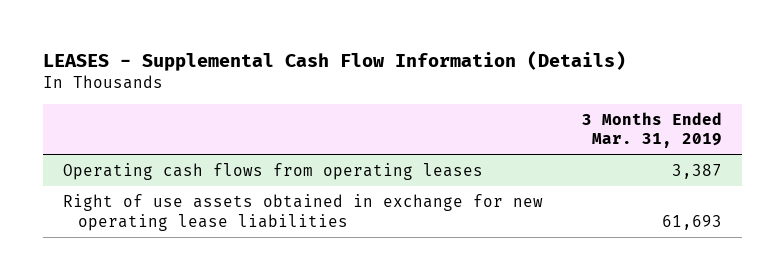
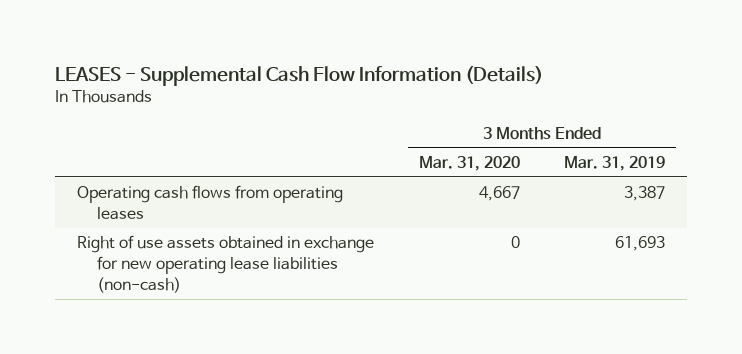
none -> [418,155,520,171] Mar. 31, 2020
[62,194,543,231] Right of use assets obtained in exchange for new operating lease liabilities -> [77,235,375,294] Right of use assets obtained in exchange for new operating lease liabilities (non-cash)

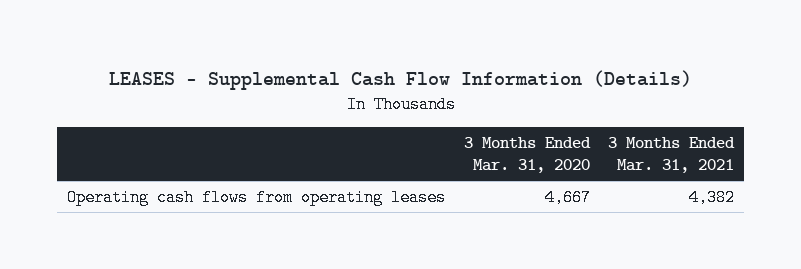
[563,155,665,171] Mar. 31, 2019 -> none
none -> [608,136,736,174] 3 Months Ended Mar. 31, 2021
[77,235,375,294] Right of use assets obtained in exchange for new operating lease liabilities (non-cash) -> none

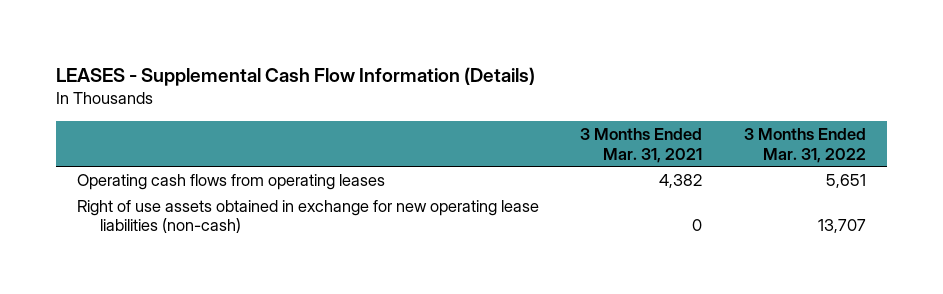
[463,136,591,174] 3 Months Ended Mar. 31, 2020 -> none
none -> [744,128,867,163] 3 Months Ended Mar. 31, 2022
none -> [76,199,539,234] Right of use assets obtained in exchange for new operating lease liabilities (non-cash)

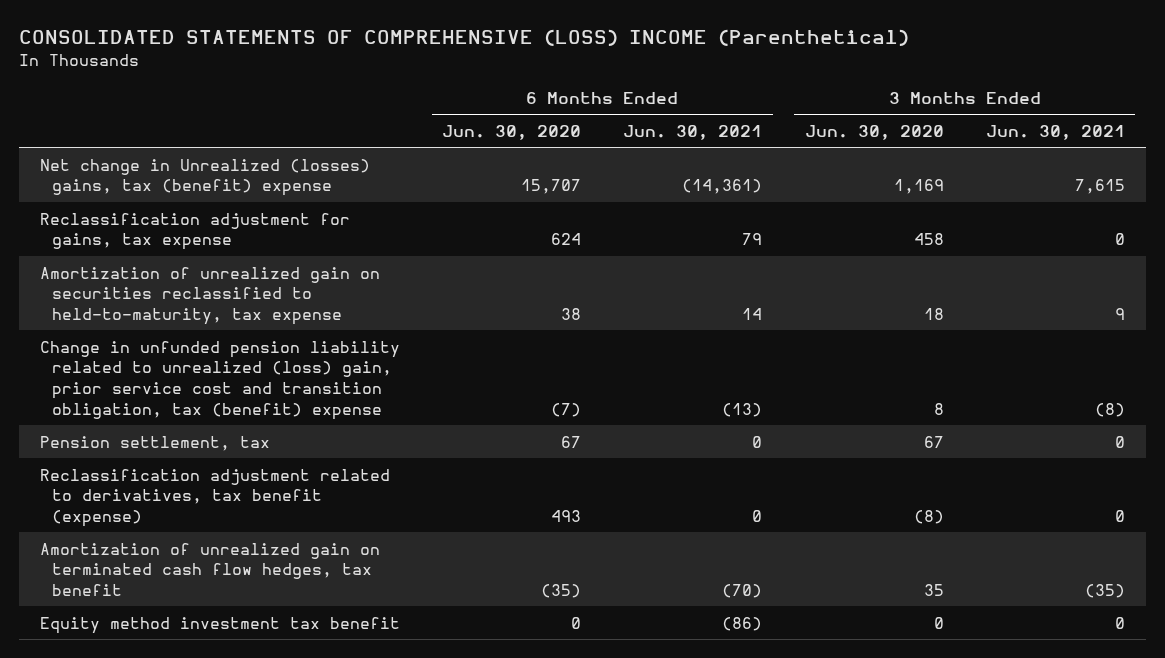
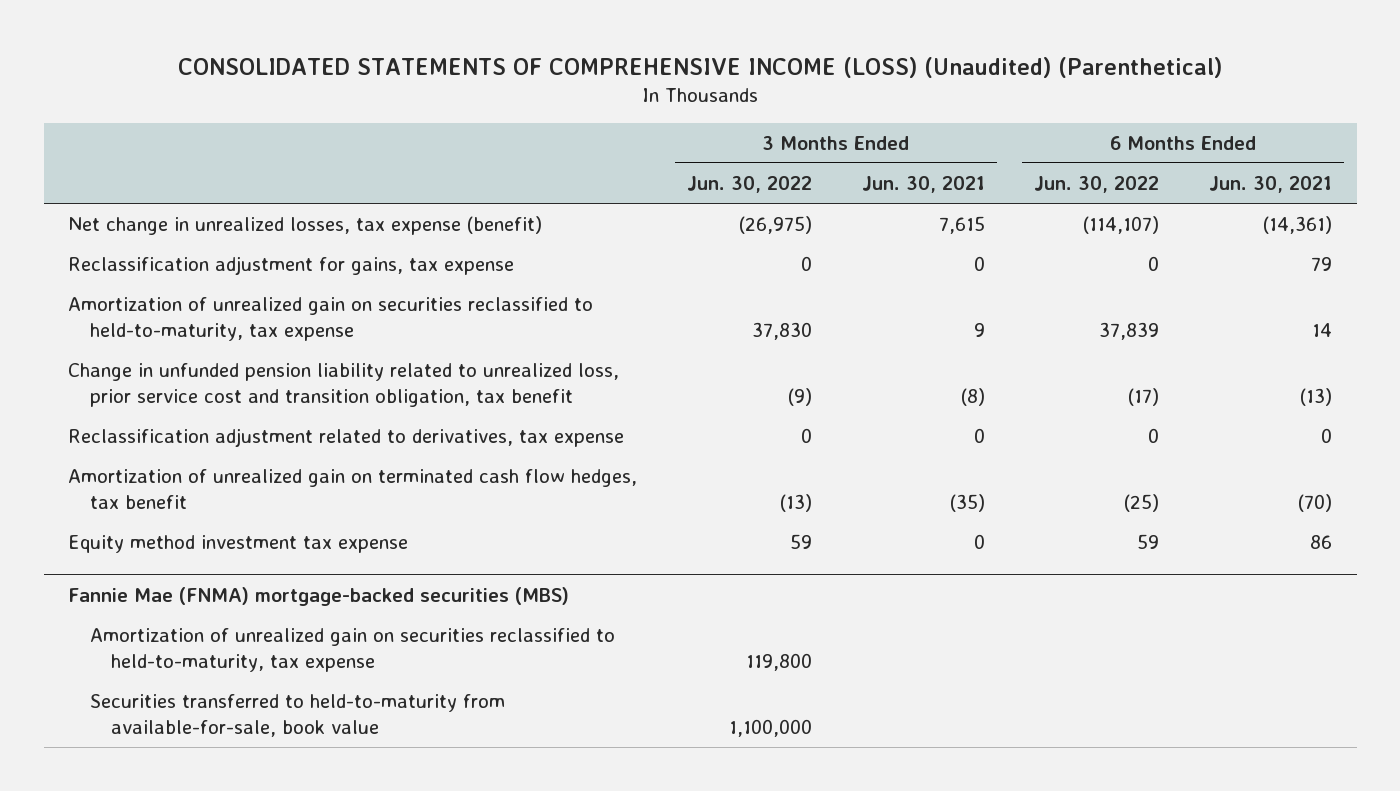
[19,29,910,47] CONSOLIDATED STATEMENTS OF COMPREHENSIVE (LOSS) INCOME (Parenthetical) -> [178,57,1223,79] CONSOLIDATED STATEMENTS OF COMPREHENSIVE INCOME (LOSS) (Unaudited) (Parenthetical)
[442,125,582,141] Jun. 30, 2020 -> none
[804,125,944,141] Jun. 30, 2020 -> none
none -> [687,175,813,193] Jun. 30, 2022
none -> [1034,175,1160,193] Jun. 30, 2022
[40,158,371,197] Net change in Unrealized (losses) gains, tax (benefit) expense -> [68,215,543,235] Net change in unrealized losses, tax expense (benefit)
[40,435,271,451] Pension settlement, tax -> none
[40,340,401,420] Change in unfunded pension liability related to unrealized (loss) gain, prior service cost and transition obligation, tax (benefit) expense -> [68,362,620,407] Change in unfunded pension liability related to unrealized loss, prior service cost and transition obligation, tax benefit
[40,468,391,527] Reclassification adjustment related to derivatives, tax benefit (expense) -> [68,427,625,447] Reclassification adjustment related to derivatives, tax expense
[40,616,401,634] Equity method investment tax benefit -> [68,534,409,553] Equity method investment tax expense
[722,616,763,631] (86) -> [1310,534,1333,549] 86
none -> [68,586,570,606] Fannie Mae (FNMA) mortgage-backed securities (MBS)
none -> [89,627,615,672] Amortization of unrealized gain on securities reclassified to held-to-maturity, tax expense
none -> [89,693,505,737] Securities transferred to held-to-maturity from available-for-sale, book value

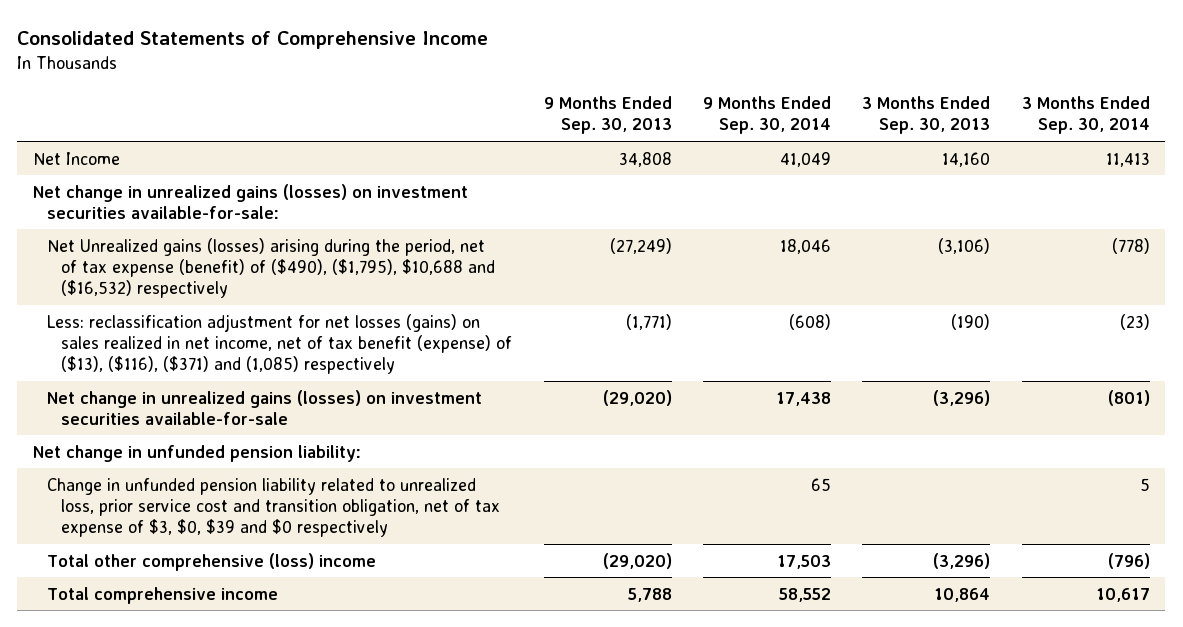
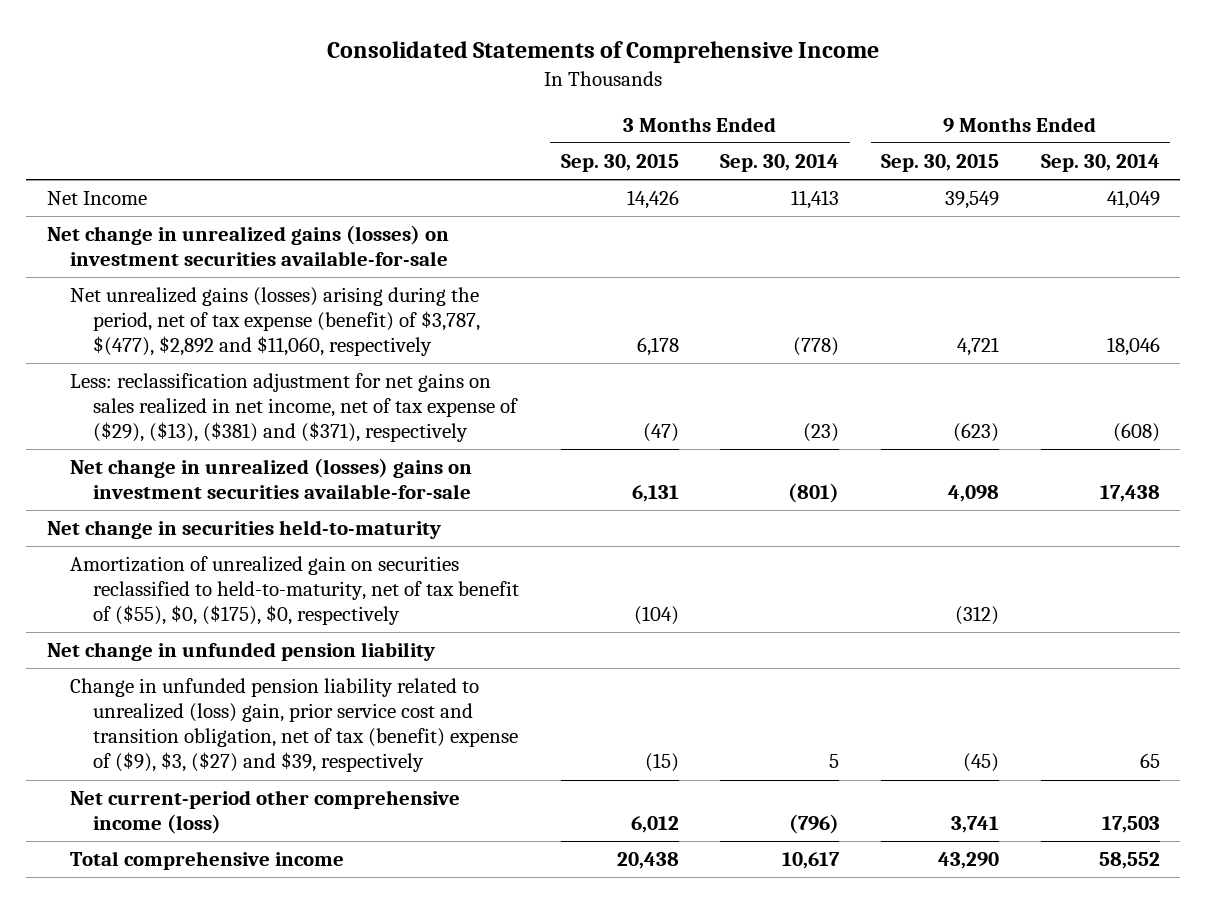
[543,96,672,135] 9 Months Ended Sep. 30, 2013 -> none
[862,96,991,135] 3 Months Ended Sep. 30, 2013 -> none
none -> [560,153,679,172] Sep. 30, 2015
none -> [881,153,1000,172] Sep. 30, 2015
[33,183,469,219] Net change in unrealized gains (losses) on investment securities available-for-sale: -> [46,225,449,267] Net change in unrealized gains (losses) on investment securities available-for-sale
[47,237,496,299] Net Unrealized gains (losses) arising during the period, net of tax expense (benefit) of ($490), ($1,795), $10,688 and ($16,532) respectively -> [69,287,481,357] Net unrealized gains (losses) arising during the period, net of tax expense (benefit) of $3,787, $(477), $2,892 and $11,060, respectively
[47,313,513,375] Less: reclassification adjustment for net losses (gains) on sales realized in net income, net of tax benefit (expense) of ($13), ($116), ($371) and (1,085) respectively -> [69,373,519,443] Less: reclassification adjustment for net gains on sales realized in net income, net of tax expense of ($29), ($13), ($381) and ($371), respectively
[47,389,483,425] Net change in unrealized gains (losses) on investment securities available-for-sale -> [69,458,472,500] Net change in unrealized (losses) gains on investment securities available-for-sale
none -> [46,520,441,540] Net change in securities held-to-maturity
none -> [69,556,520,626] Amortization of unrealized gain on securities reclassified to held-to-maturity, net of tax benefit of ($55), $0, ($175), $0, respectively
[33,444,362,462] Net change in unfunded pension liability: -> [46,642,435,662] Net change in unfunded pension liability
[47,477,501,538] Change in unfunded pension liability related to unrealized loss, prior service cost and transition obligation, net of tax expense of $3, $0, $39 and $0 respectively -> [69,678,519,773] Change in unfunded pension liability related to unrealized (loss) gain, prior service cost and transition obligation, net of tax (benefit) expense of ($9), $3, ($27) and $39, respectively
[47,552,377,571] Total other comprehensive (loss) income -> [69,790,460,835] Net current-period other comprehensive income (loss)

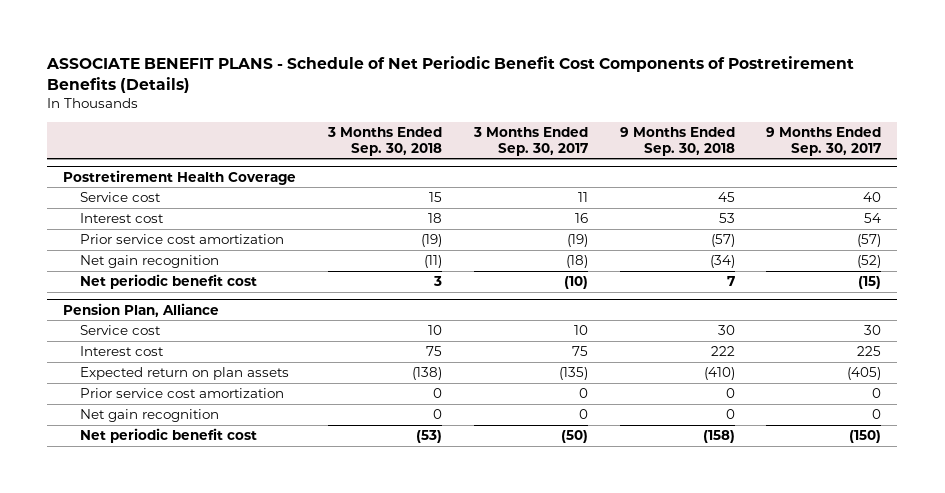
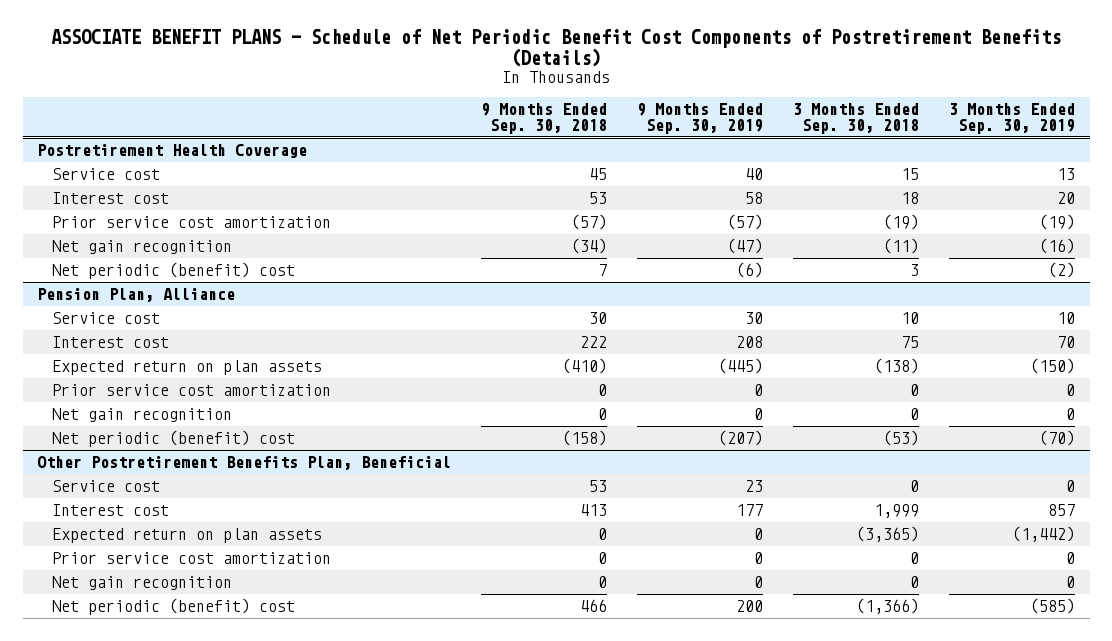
[472,126,588,156] 3 Months Ended Sep. 30, 2017 -> none
[766,126,882,156] 9 Months Ended Sep. 30, 2017 -> none
none -> [637,102,764,134] 9 Months Ended Sep. 30, 2019
none -> [948,102,1075,134] 3 Months Ended Sep. 30, 2019
[79,274,257,290] Net periodic benefit cost -> [52,262,296,280] Net periodic (benefit) cost
[79,428,257,444] Net periodic benefit cost -> [52,430,296,448] Net periodic (benefit) cost
none -> [37,456,452,471] Other Postretirement Benefits Plan, Beneficial
none -> [52,480,161,493] Service cost
none -> [52,504,170,517] Interest cost
none -> [52,528,323,544] Expected return on plan assets
none -> [52,552,332,565] Prior service cost amortization
none -> [52,576,233,591] Net gain recognition
none -> [52,598,296,616] Net periodic (benefit) cost

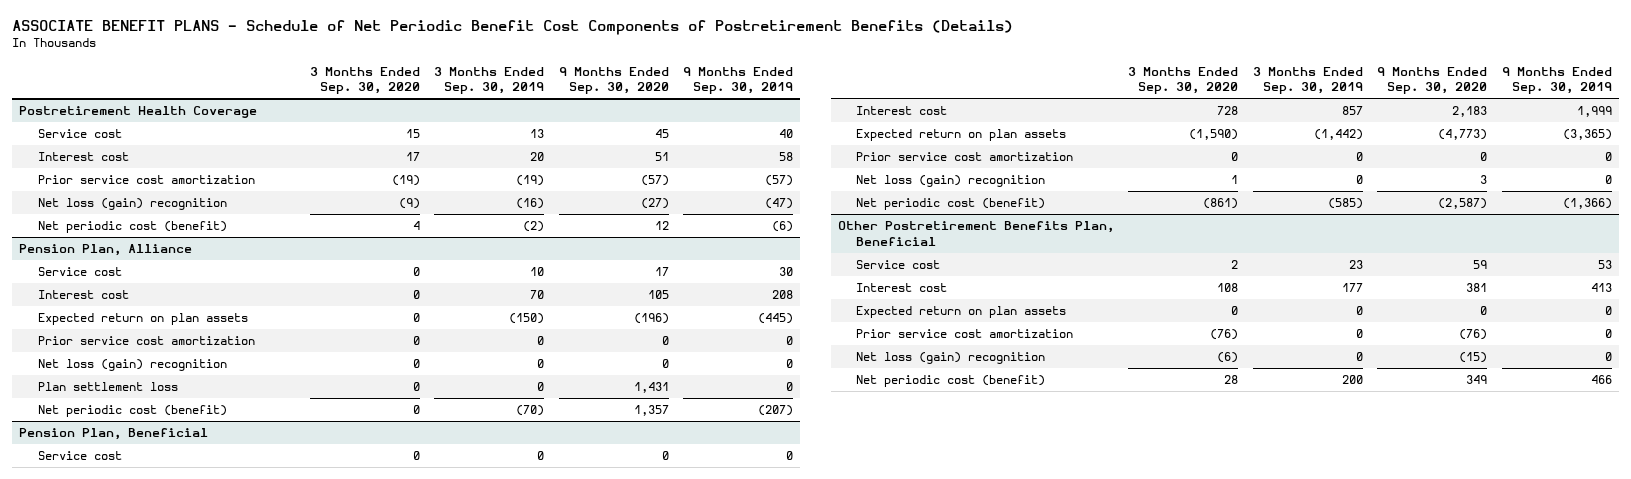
[481,102,608,134] 9 Months Ended Sep. 30, 2018 -> none
[792,102,919,134] 3 Months Ended Sep. 30, 2018 -> none
none -> [309,66,420,94] 3 Months Ended Sep. 30, 2020
none -> [558,66,669,94] 9 Months Ended Sep. 30, 2020
[52,240,233,255] Net gain recognition -> [37,198,227,211] Net loss (gain) recognition
[52,262,296,280] Net periodic (benefit) cost -> [37,221,227,234] Net periodic cost (benefit)
none -> [37,359,227,372] Net loss (gain) recognition
[52,408,233,423] Net gain recognition -> [37,382,178,392] Plan settlement loss
[52,430,296,448] Net periodic (benefit) cost -> [37,405,227,418] Net periodic cost (benefit)
none -> [19,428,209,441] Pension Plan, Beneficial
none -> [37,451,122,461] Service cost
none -> [856,106,948,116] Interest cost
none -> [856,129,1067,142] Expected return on plan assets
none -> [856,152,1074,162] Prior service cost amortization
none -> [856,175,1046,188] Net loss (gain) recognition
none -> [856,198,1046,211] Net periodic cost (benefit)
[745,480,764,493] 23 -> [1597,260,1612,270] 53
[1065,480,1075,493] 0 -> [1348,260,1363,270] 23
[736,504,764,517] 177 -> [1590,283,1612,293] 413
[1047,504,1075,517] 857 -> [1341,283,1363,293] 177
[1011,526,1075,543] (1,442) -> [1355,306,1363,316] 0
[52,576,233,591] Net gain recognition -> [856,352,1046,365] Net loss (gain) recognition
[52,598,296,616] Net periodic (benefit) cost -> [856,375,1046,388] Net periodic cost (benefit)
[736,600,764,613] 200 -> [1590,375,1612,385] 466
[1029,598,1075,615] (585) -> [1341,375,1363,385] 200

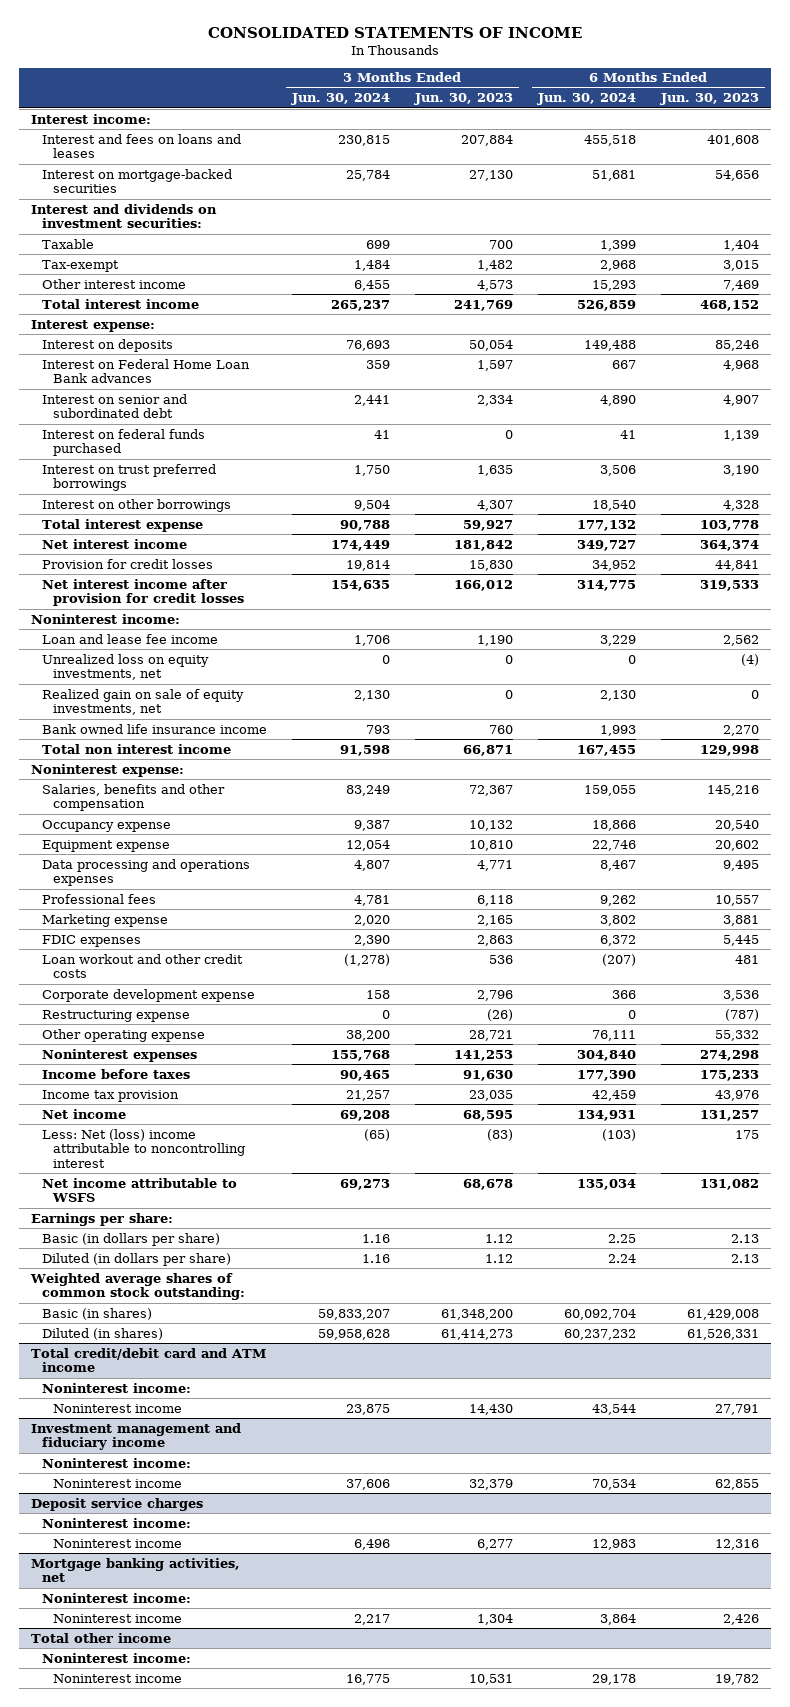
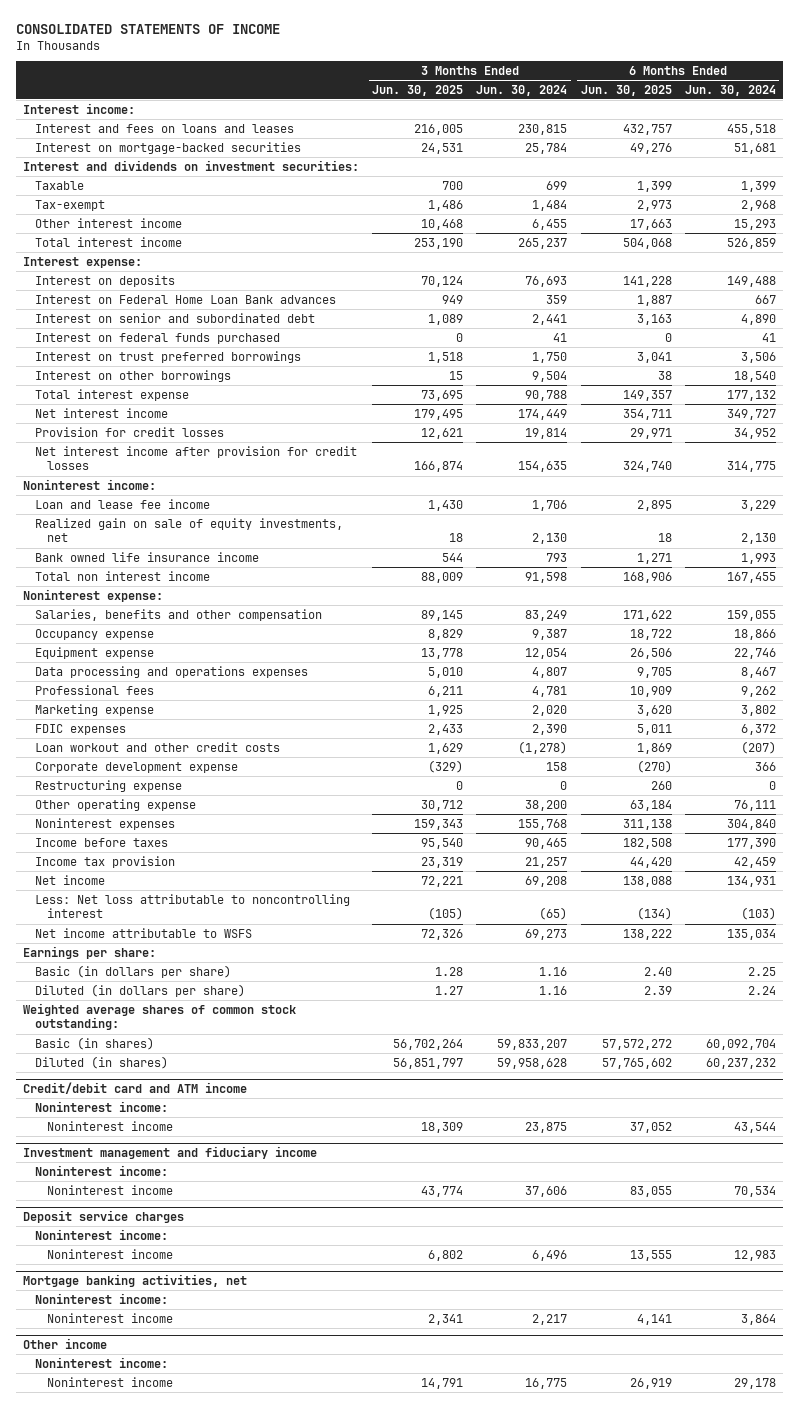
[413,93,513,106] Jun. 30, 2023 -> none
[659,93,759,106] Jun. 30, 2023 -> none
none -> [372,84,464,96] Jun. 30, 2025
none -> [580,84,672,96] Jun. 30, 2025
[42,653,210,681] Unrealized loss on equity investments, net -> none
[42,1128,246,1168] Less: Net (loss) income attributable to noncontrolling interest -> [35,893,351,919] Less: Net loss attributable to noncontrolling interest
[31,1347,267,1373] Total credit/debit card and ATM income -> [22,1081,247,1094] Credit/debit card and ATM income
[31,1632,172,1643] Total other income -> [22,1337,107,1349] Other income

